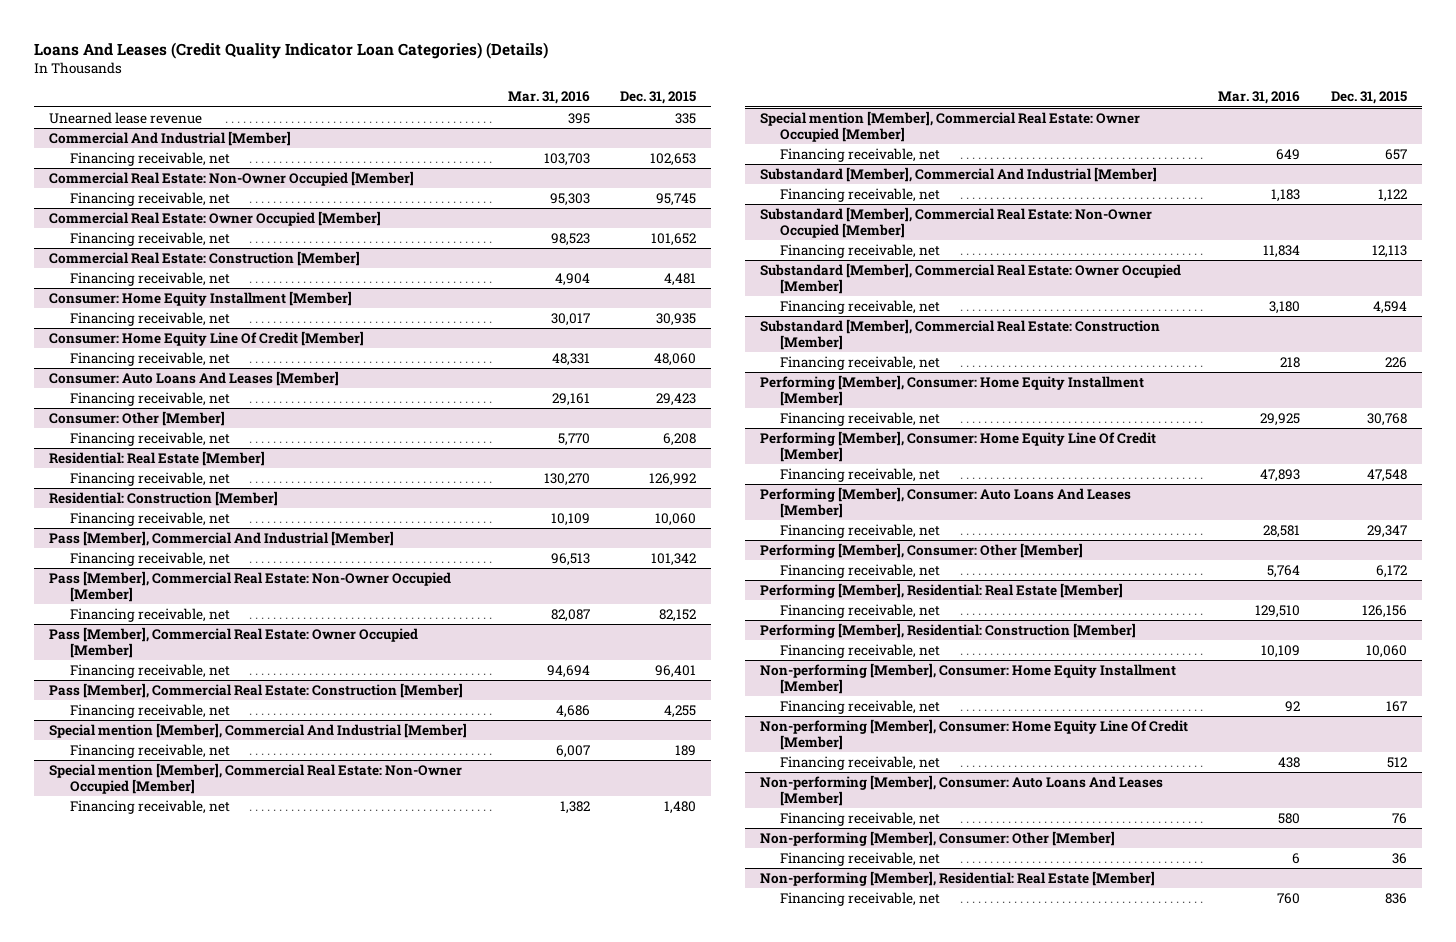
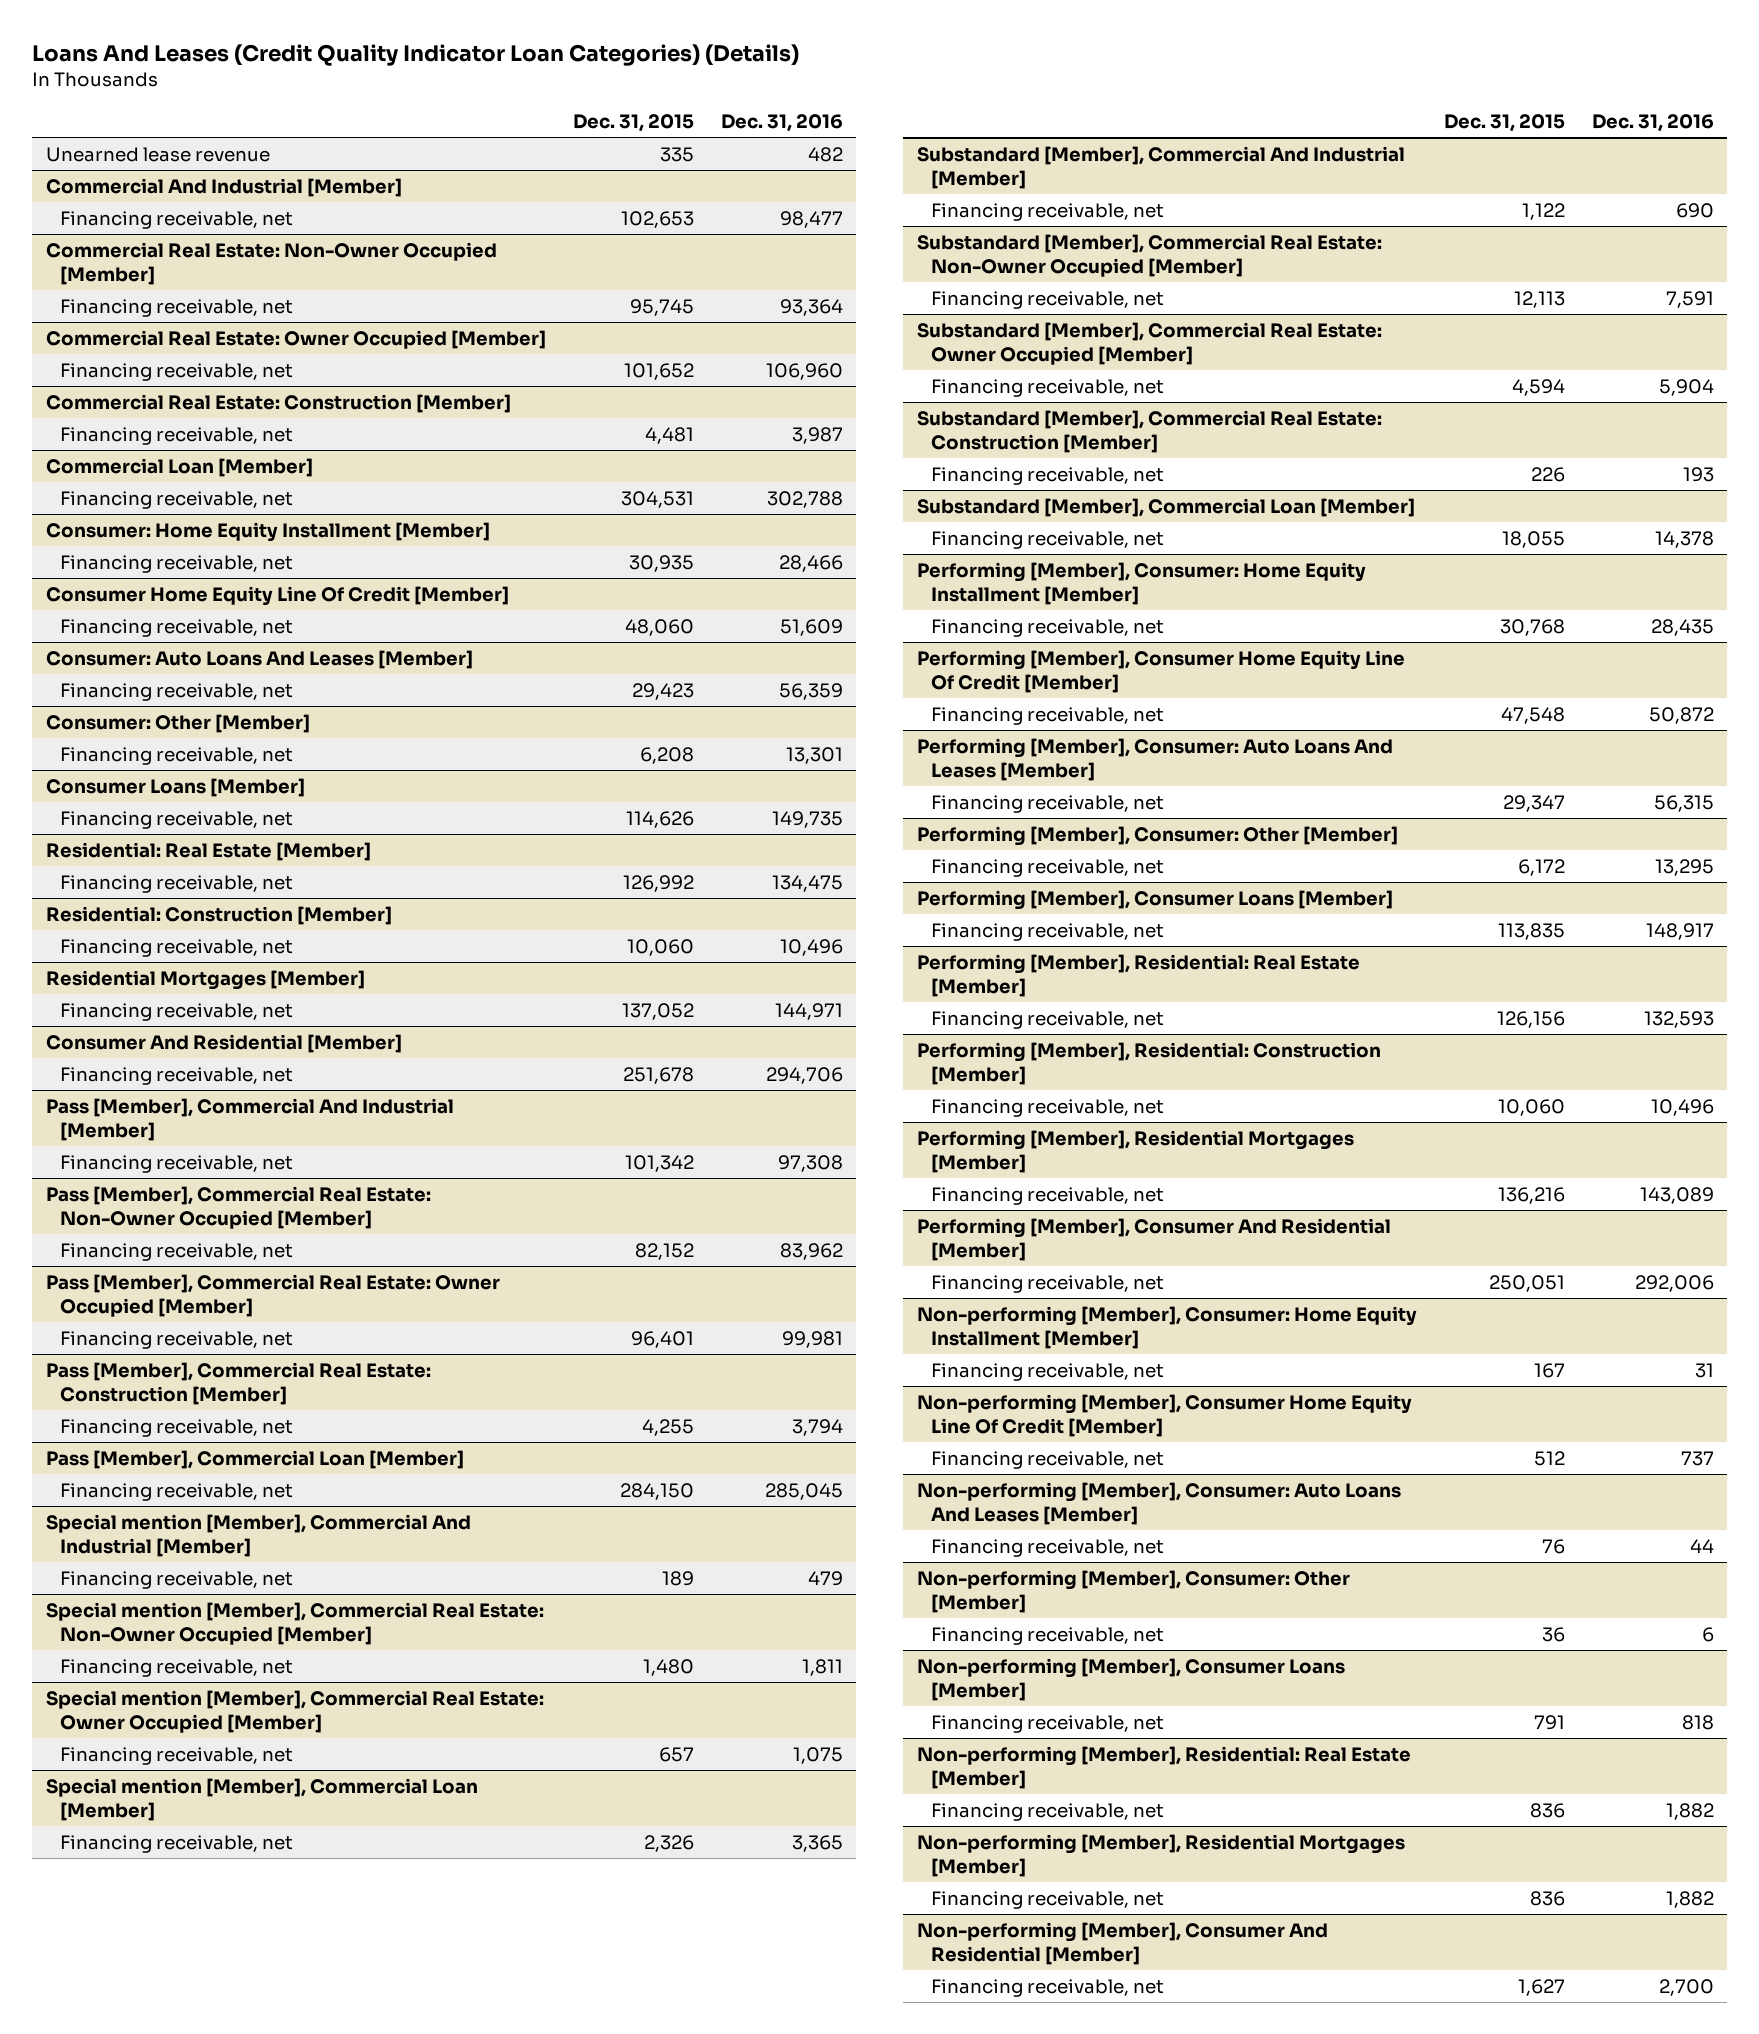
[507,91,590,105] Mar. 31, 2016 -> none
none -> [720,113,843,132] Dec. 31, 2016
none -> [45,457,313,477] Commercial Loan [Member]
none -> [60,490,294,509] Financing receivable, net
[49,331,365,347] Consumer: Home Equity Line Of Credit [Member] -> [45,585,509,606] Consumer Home Equity Line Of Credit [Member]
none -> [45,777,305,797] Consumer Loans [Member]
none -> [60,810,294,829] Financing receivable, net
none -> [45,969,365,990] Residential Mortgages [Member]
none -> [60,1002,294,1021] Financing receivable, net
none -> [45,1033,402,1053] Consumer And Residential [Member]
none -> [60,1066,294,1085] Financing receivable, net
none -> [45,1449,464,1469] Pass [Member], Commercial Loan [Member]
none -> [60,1482,294,1501] Financing receivable, net
none -> [45,1777,478,1821] Special mention [Member], Commercial Loan [Member]
none -> [60,1834,294,1853] Financing receivable, net
none -> [916,497,1415,517] Substandard [Member], Commercial Loan [Member]
none -> [931,530,1165,549] Financing receivable, net
[759,431,1156,462] Performing [Member], Consumer: Home Equity Line Of Credit [Member] -> [916,649,1405,693] Performing [Member], Consumer Home Equity Line Of Credit [Member]
none -> [916,889,1393,910] Performing [Member], Consumer Loans [Member]
none -> [931,922,1165,941] Financing receivable, net
none -> [916,1129,1354,1173] Performing [Member], Residential Mortgages [Member]
none -> [931,1186,1165,1205] Financing receivable, net
none -> [916,1217,1391,1261] Performing [Member], Consumer And Residential [Member]
none -> [931,1274,1165,1293] Financing receivable, net
[759,719,1188,750] Non-performing [Member], Consumer: Home Equity Line Of Credit [Member] -> [916,1393,1412,1437] Non-performing [Member], Consumer Home Equity Line Of Credit [Member]
none -> [916,1657,1345,1701] Non-performing [Member], Consumer Loans [Member]
none -> [931,1714,1165,1733] Financing receivable, net
none -> [916,1833,1405,1877] Non-performing [Member], Residential Mortgages [Member]
none -> [931,1890,1165,1909] Financing receivable, net
none -> [916,1921,1328,1965] Non-performing [Member], Consumer And Residential [Member]
none -> [931,1978,1165,1997] Financing receivable, net

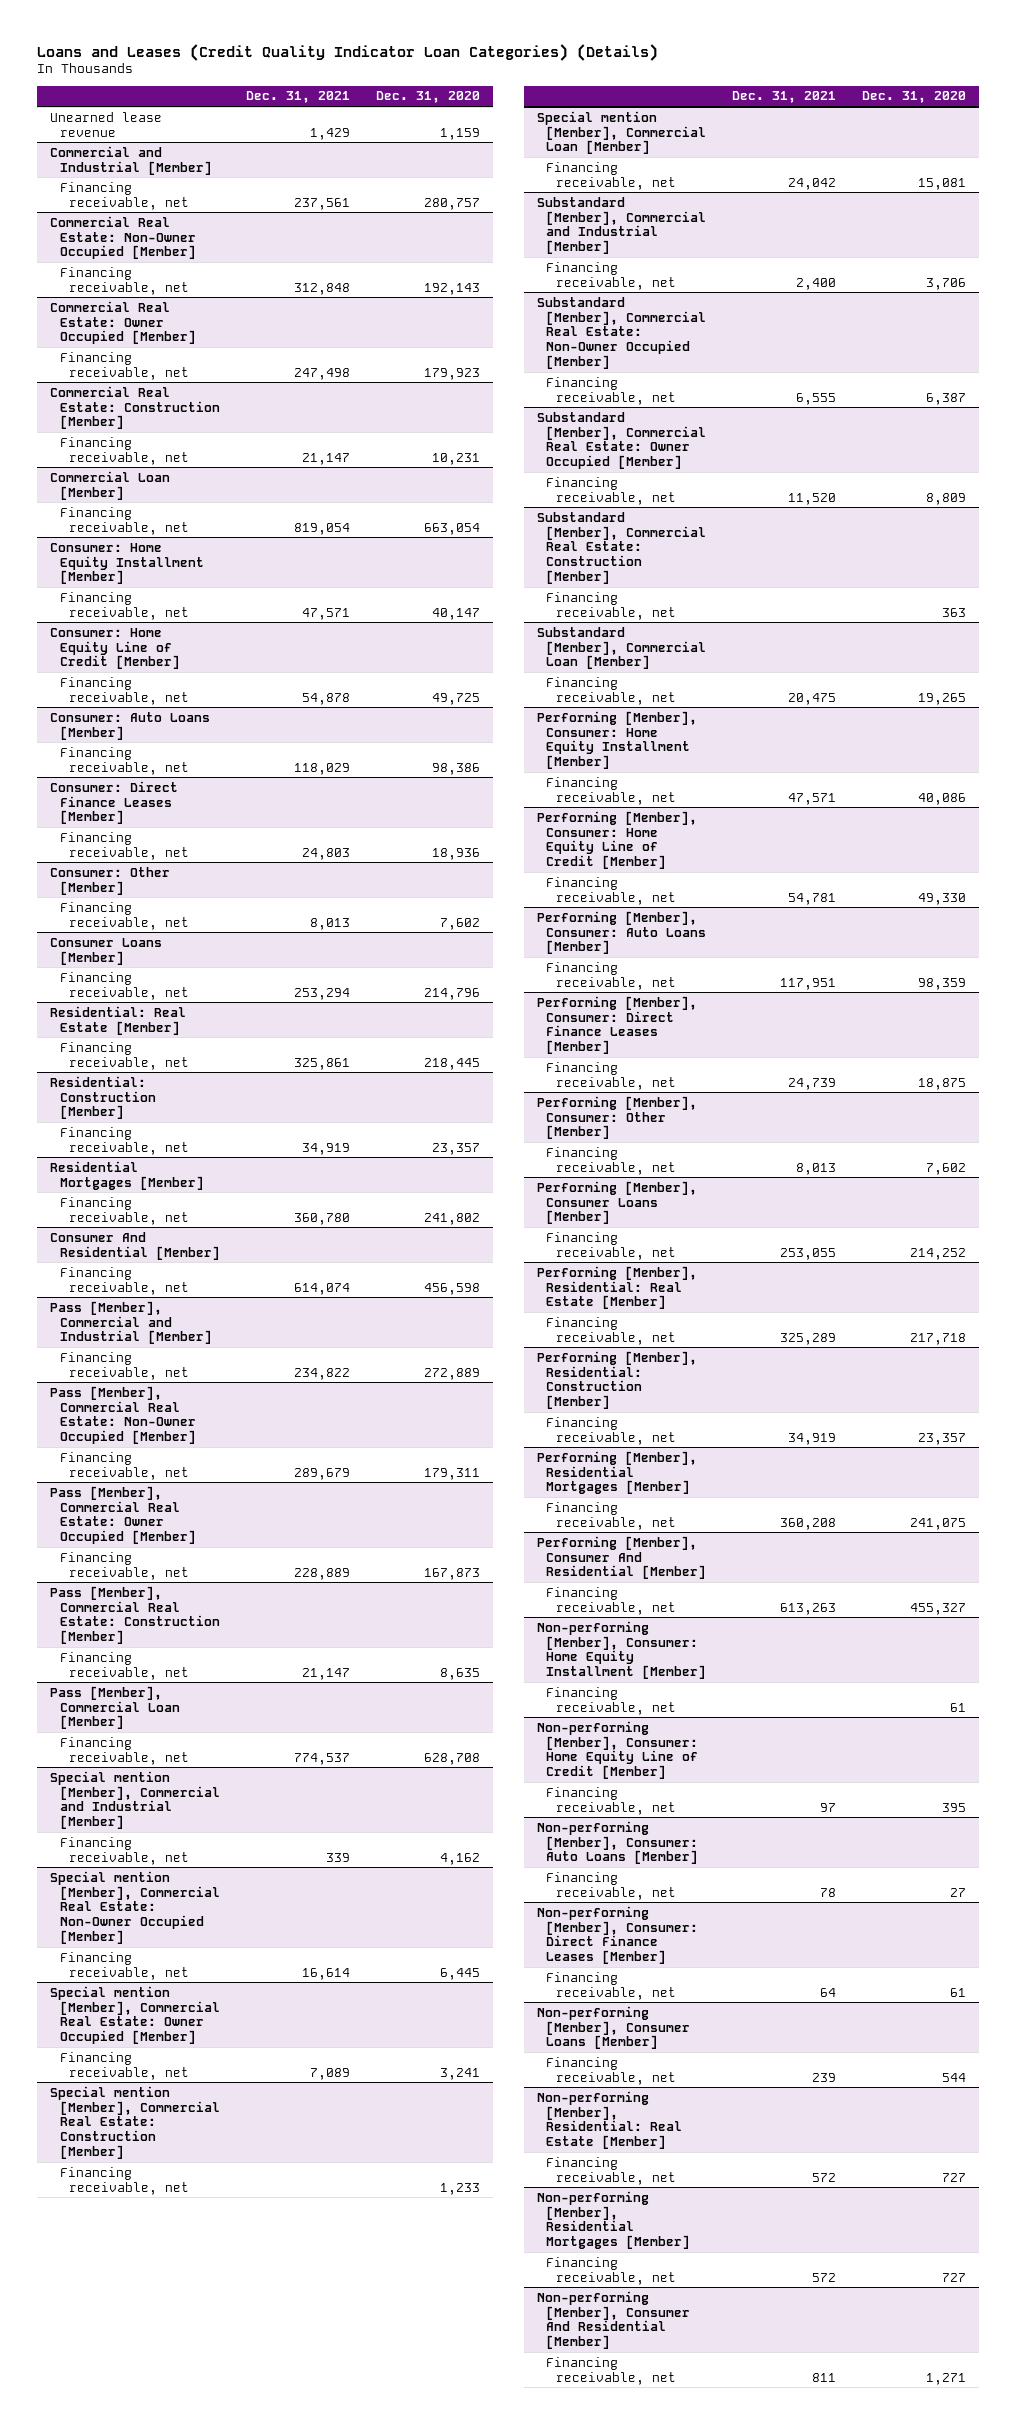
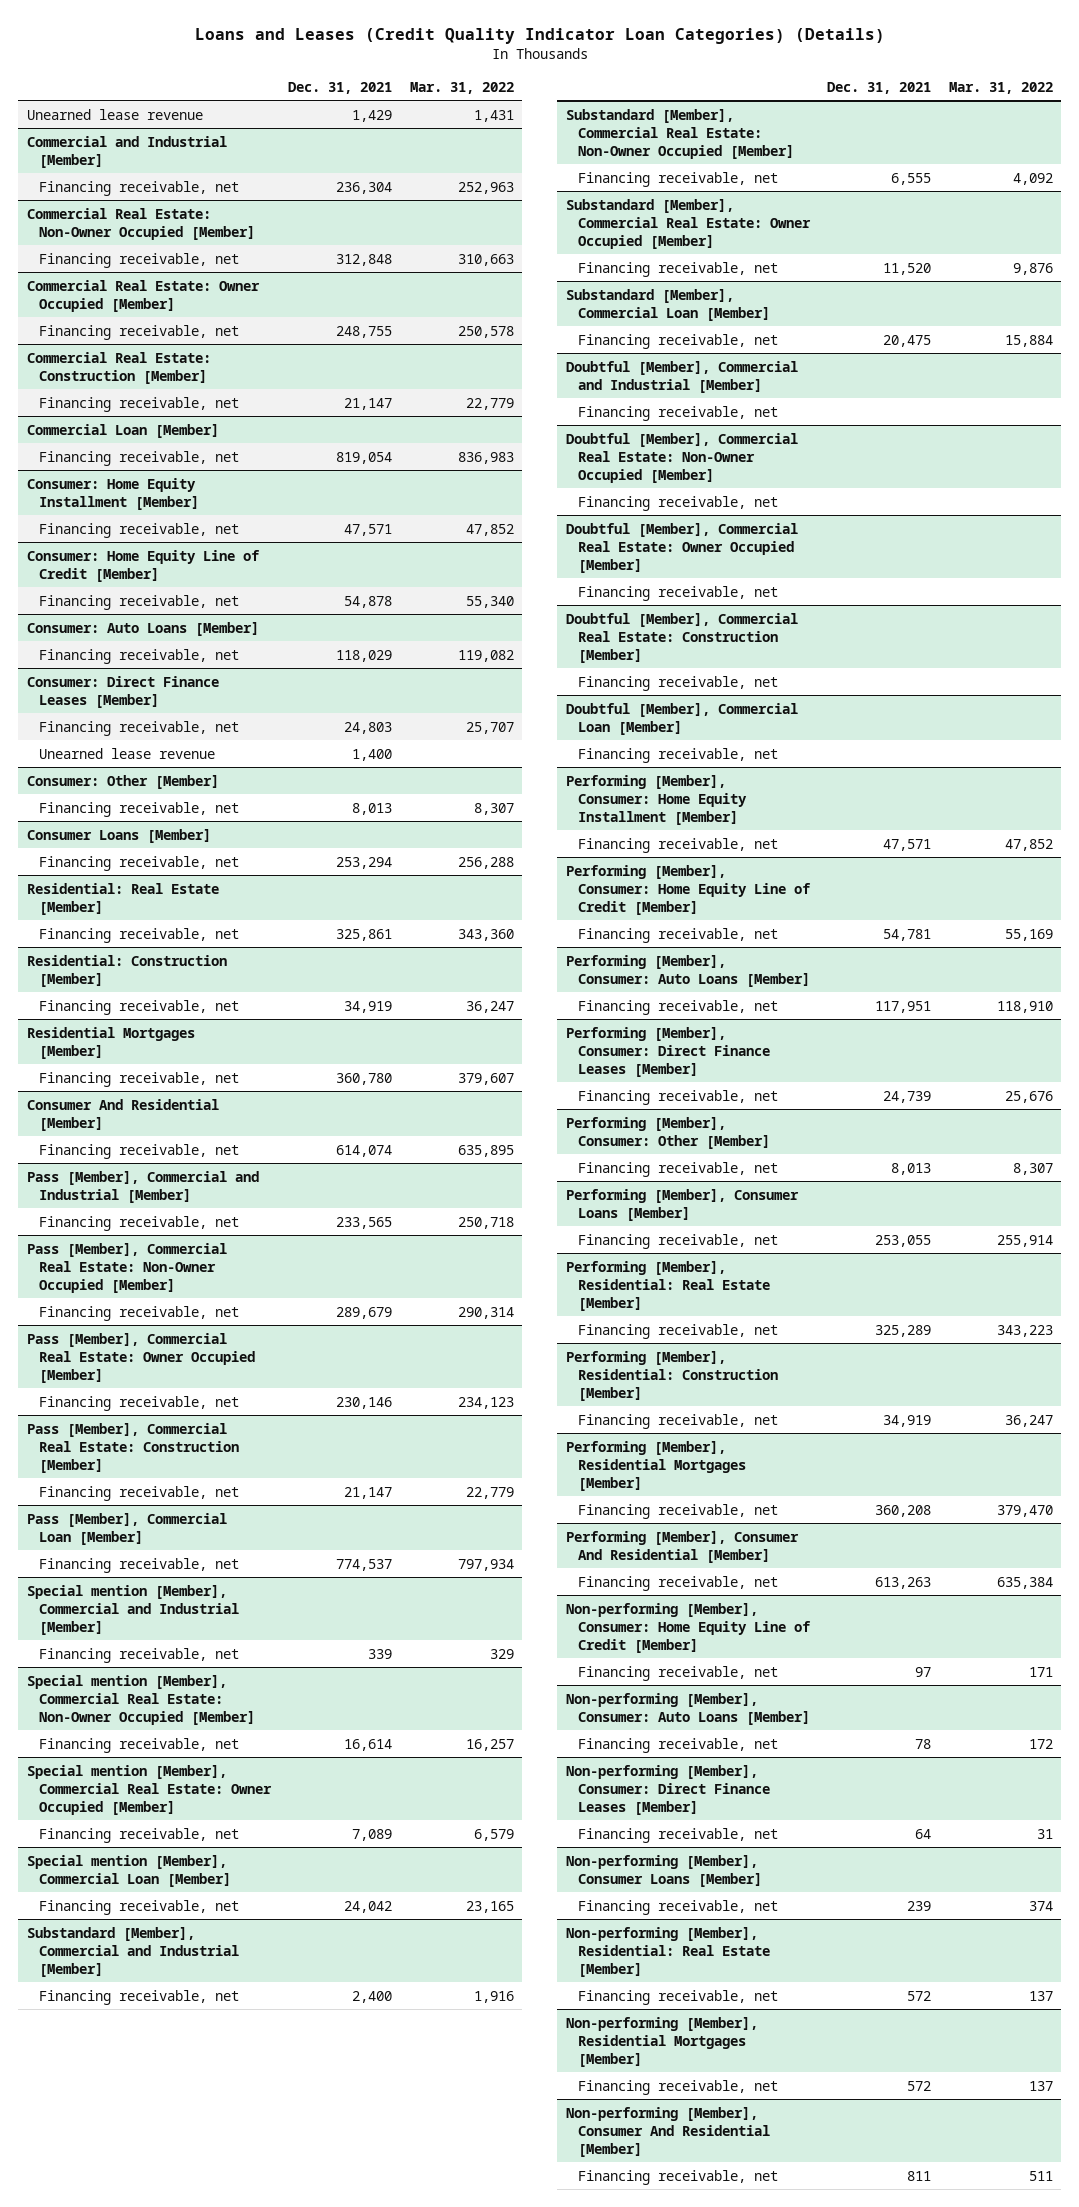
[375,91,480,104] Dec. 31, 2020 -> none
none -> [409,81,514,94] Mar. 31, 2022
[293,197,350,210] 237,561 -> [336,181,393,194] 236,304
[293,367,350,380] 247,498 -> [336,325,393,338] 248,755
none -> [39,747,216,759] Unearned lease revenue
[293,1367,350,1380] 234,822 -> [336,1216,393,1229] 233,565
[293,1567,350,1580] 228,889 -> [336,1396,393,1409] 230,146
[50,2085,220,2160] Special mention [Member], Commercial Real Estate: Construction [Member] -> none
[59,2166,190,2195] Financing receivable, net -> none
[536,511,707,585] Substandard [Member], Commercial Real Estate: Construction [Member] -> none
[546,591,676,620] Financing receivable, net -> none
none -> [565,360,798,393] Doubtful [Member], Commercial and Industrial [Member]
none -> [578,405,779,421] Financing receivable, net
none -> [565,432,798,483] Doubtful [Member], Commercial Real Estate: Non-Owner Occupied [Member]
none -> [578,495,779,511] Financing receivable, net
none -> [565,522,798,573] Doubtful [Member], Commercial Real Estate: Owner Occupied [Member]
none -> [578,585,779,601] Financing receivable, net
none -> [565,612,798,663] Doubtful [Member], Commercial Real Estate: Construction [Member]
none -> [578,675,779,691] Financing receivable, net
none -> [565,702,798,735] Doubtful [Member], Commercial Loan [Member]
none -> [578,747,779,763] Financing receivable, net
[536,1620,707,1680] Non-performing [Member], Consumer: Home Equity Installment [Member] -> none
[546,1686,676,1715] Financing receivable, net -> none

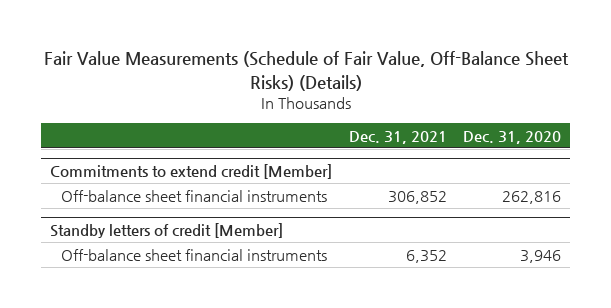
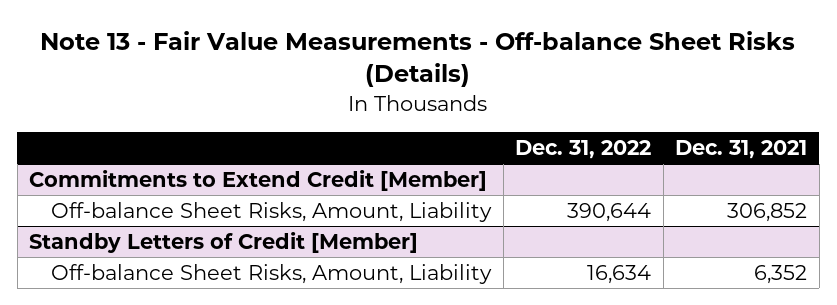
[43,51,569,91] Fair Value Measurements (Schedule of Fair Value, Off-Balance Sheet Risks) (Details) -> [40,30,796,88] Note 13 - Fair Value Measurements - Off-balance Sheet Risks (Details)
[463,130,562,144] Dec. 31, 2020 -> none
none -> [515,139,652,159] Dec. 31, 2022
[49,163,332,179] Commitments to extend credit [Member] -> [29,169,488,191] Commitments to Extend Credit [Member]
[61,189,328,202] Off-balance sheet financial instruments -> [51,201,493,222] Off-balance Sheet Risks, Amount, Liability
[49,222,283,238] Standby letters of credit [Member] -> [29,231,419,253] Standby Letters of Credit [Member]
[61,248,328,261] Off-balance sheet financial instruments -> [51,263,493,284] Off-balance Sheet Risks, Amount, Liability

